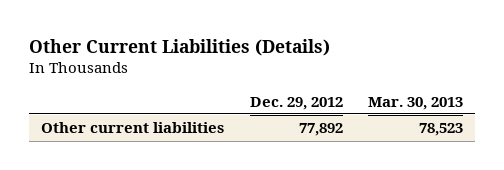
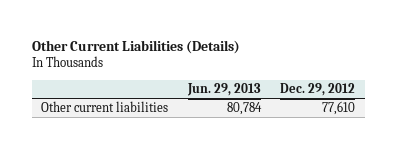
[367,96,463,110] Mar. 30, 2013 -> none
none -> [186,83,261,97] Jun. 29, 2013
[298,123,343,137] 77,892 -> [322,101,356,116] 77,610

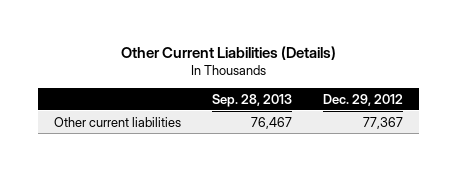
[186,83,261,97] Jun. 29, 2013 -> none
none -> [212,93,293,107] Sep. 28, 2013
[322,101,356,116] 77,610 -> [363,116,404,129] 77,367

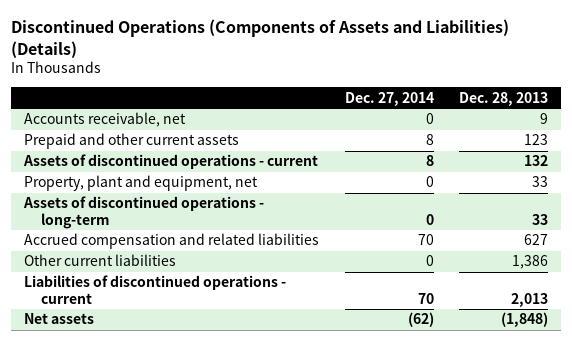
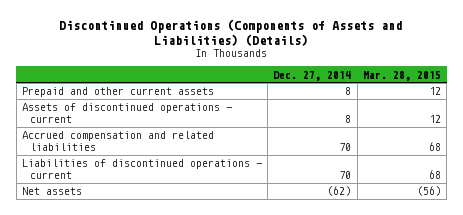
[459,91,549,106] Dec. 28, 2013 -> none
none -> [362,70,441,81] Mar. 28, 2015
[24,112,187,128] Accounts receivable, net -> none
[24,175,259,192] Property, plant and equipment, net -> none
[23,196,265,229] Assets of discontinued operations - long-term -> none
[24,254,177,267] Other current liabilities -> none

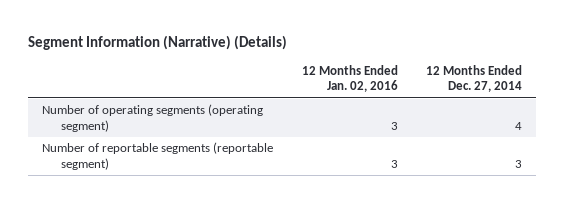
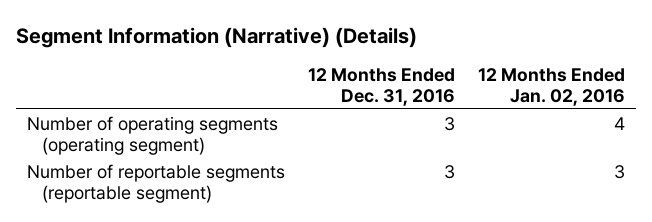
[426,65,523,93] 12 Months Ended Dec. 27, 2014 -> none
none -> [308,67,456,106] 12 Months Ended Dec. 31, 2016
[390,121,398,130] 3 -> [613,116,625,130] 4

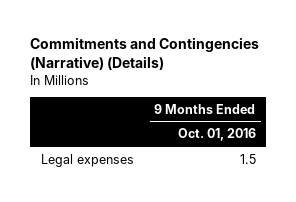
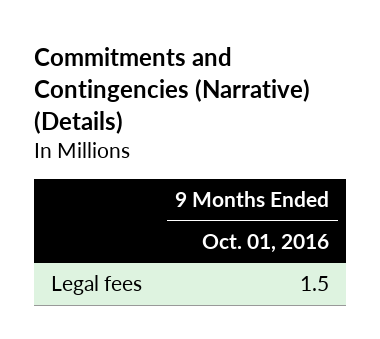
[40,153,134,167] Legal expenses -> [50,275,142,296] Legal fees

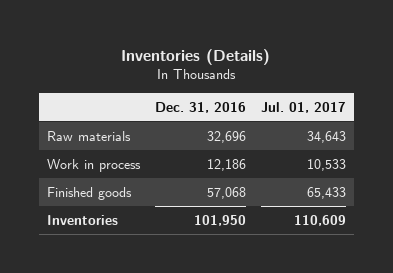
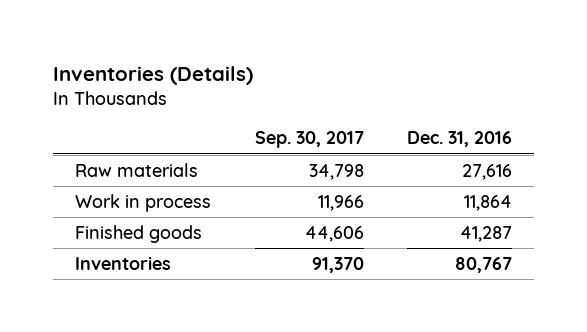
[261,101,347,113] Jul. 01, 2017 -> none
none -> [254,131,364,149] Sep. 30, 2017
[206,130,246,143] 32,696 -> [462,164,513,181] 27,616
[206,158,246,171] 12,186 -> [464,195,513,212] 11,864
[206,186,246,199] 57,068 -> [460,226,513,243] 41,287
[193,214,246,226] 101,950 -> [455,257,513,274] 80,767

